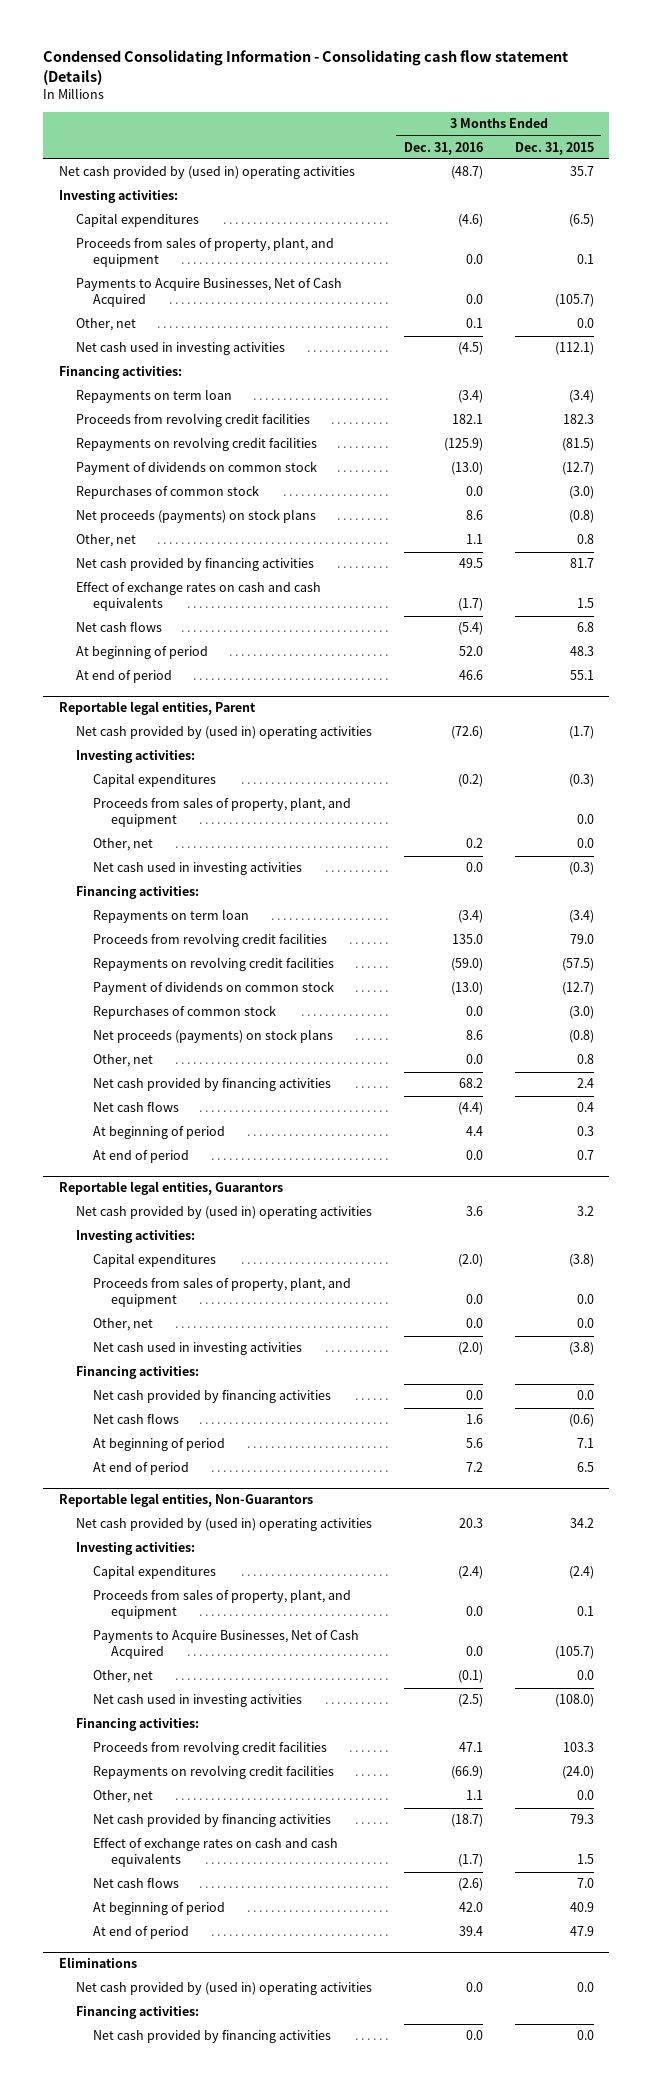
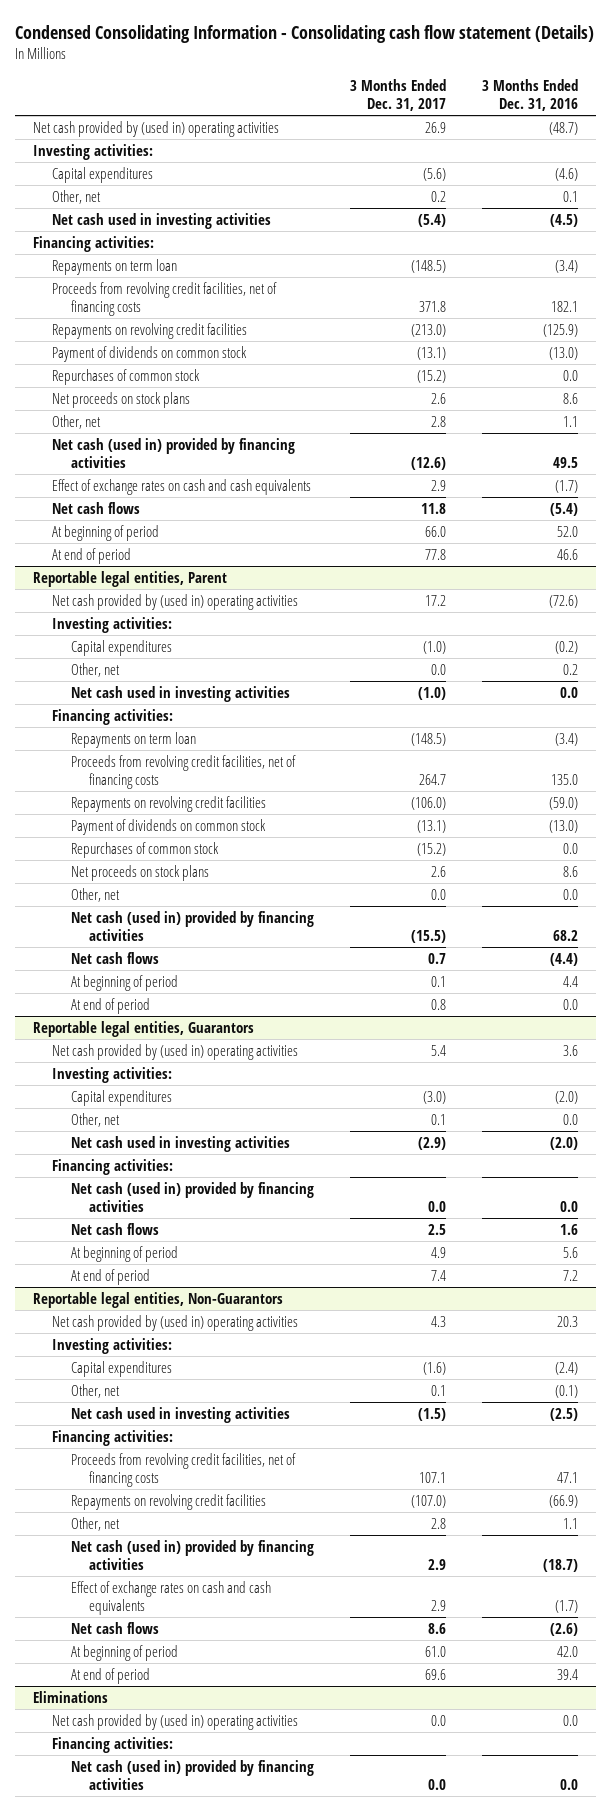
[514,141,594,155] Dec. 31, 2015 -> none
none -> [349,78,446,112] 3 Months Ended Dec. 31, 2017
[75,237,334,268] Proceeds from sales of property, plant, and equipment -> none
[75,278,342,308] Payments to Acquire Businesses, Net of Cash Acquired -> none
[75,413,310,428] Proceeds from revolving credit facilities -> [52,281,278,317] Proceeds from revolving credit facilities, net of financing costs
[75,509,316,524] Net proceeds (payments) on stock plans -> [52,391,191,408] Net proceeds on stock plans
[75,558,314,572] Net cash provided by financing activities -> [52,437,296,469] Net cash (used in) provided by financing activities
[93,797,352,828] Proceeds from sales of property, plant, and equipment -> none
[93,933,328,948] Proceeds from revolving credit facilities -> [70,754,296,790] Proceeds from revolving credit facilities, net of financing costs
[93,1029,334,1044] Net proceeds (payments) on stock plans -> [70,864,209,881] Net proceeds on stock plans
[93,1078,332,1092] Net cash provided by financing activities -> [70,910,314,942] Net cash (used in) provided by financing activities
[93,1277,352,1308] Proceeds from sales of property, plant, and equipment -> none
[93,1390,332,1404] Net cash provided by financing activities -> [70,1181,314,1213] Net cash (used in) provided by financing activities
[93,1589,352,1620] Proceeds from sales of property, plant, and equipment -> none
[93,1630,360,1660] Payments to Acquire Businesses, Net of Cash Acquired -> none
[93,1741,328,1756] Proceeds from revolving credit facilities -> [70,1452,296,1488] Proceeds from revolving credit facilities, net of financing costs
[93,1814,332,1828] Net cash provided by financing activities -> [70,1539,314,1571] Net cash (used in) provided by financing activities
[93,2030,332,2044] Net cash provided by financing activities -> [70,1759,314,1791] Net cash (used in) provided by financing activities

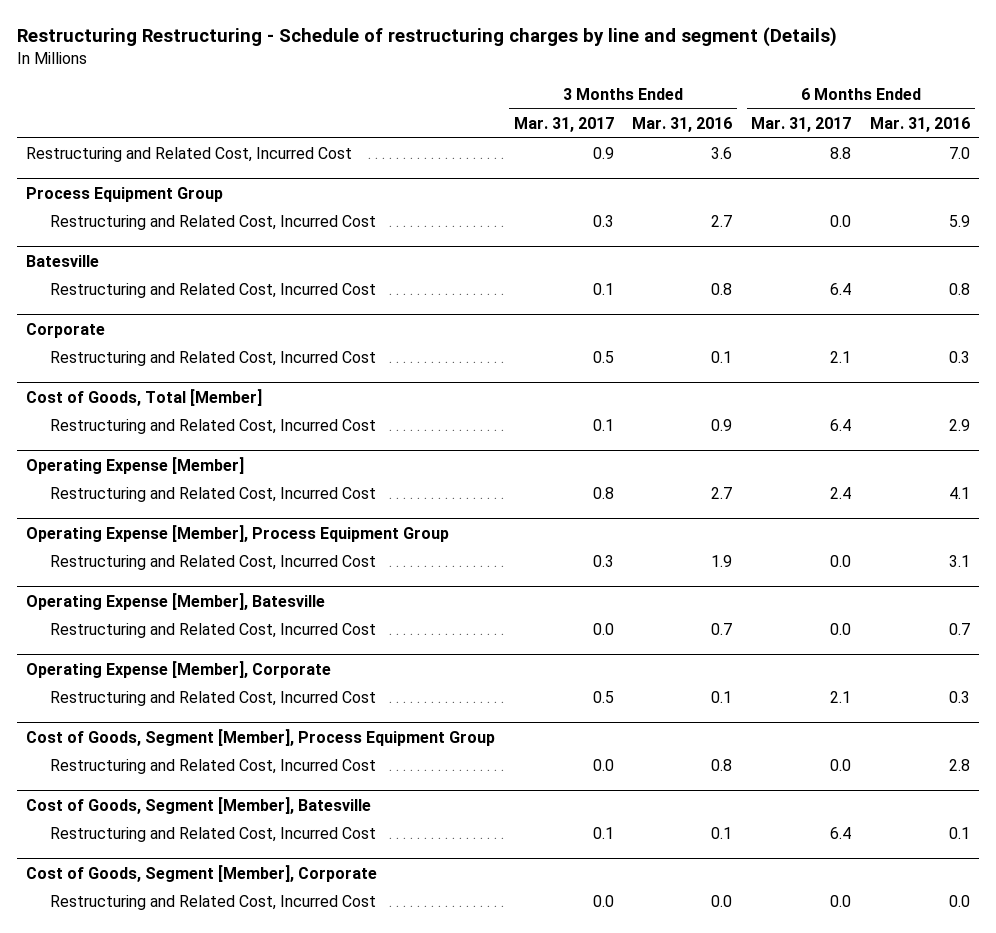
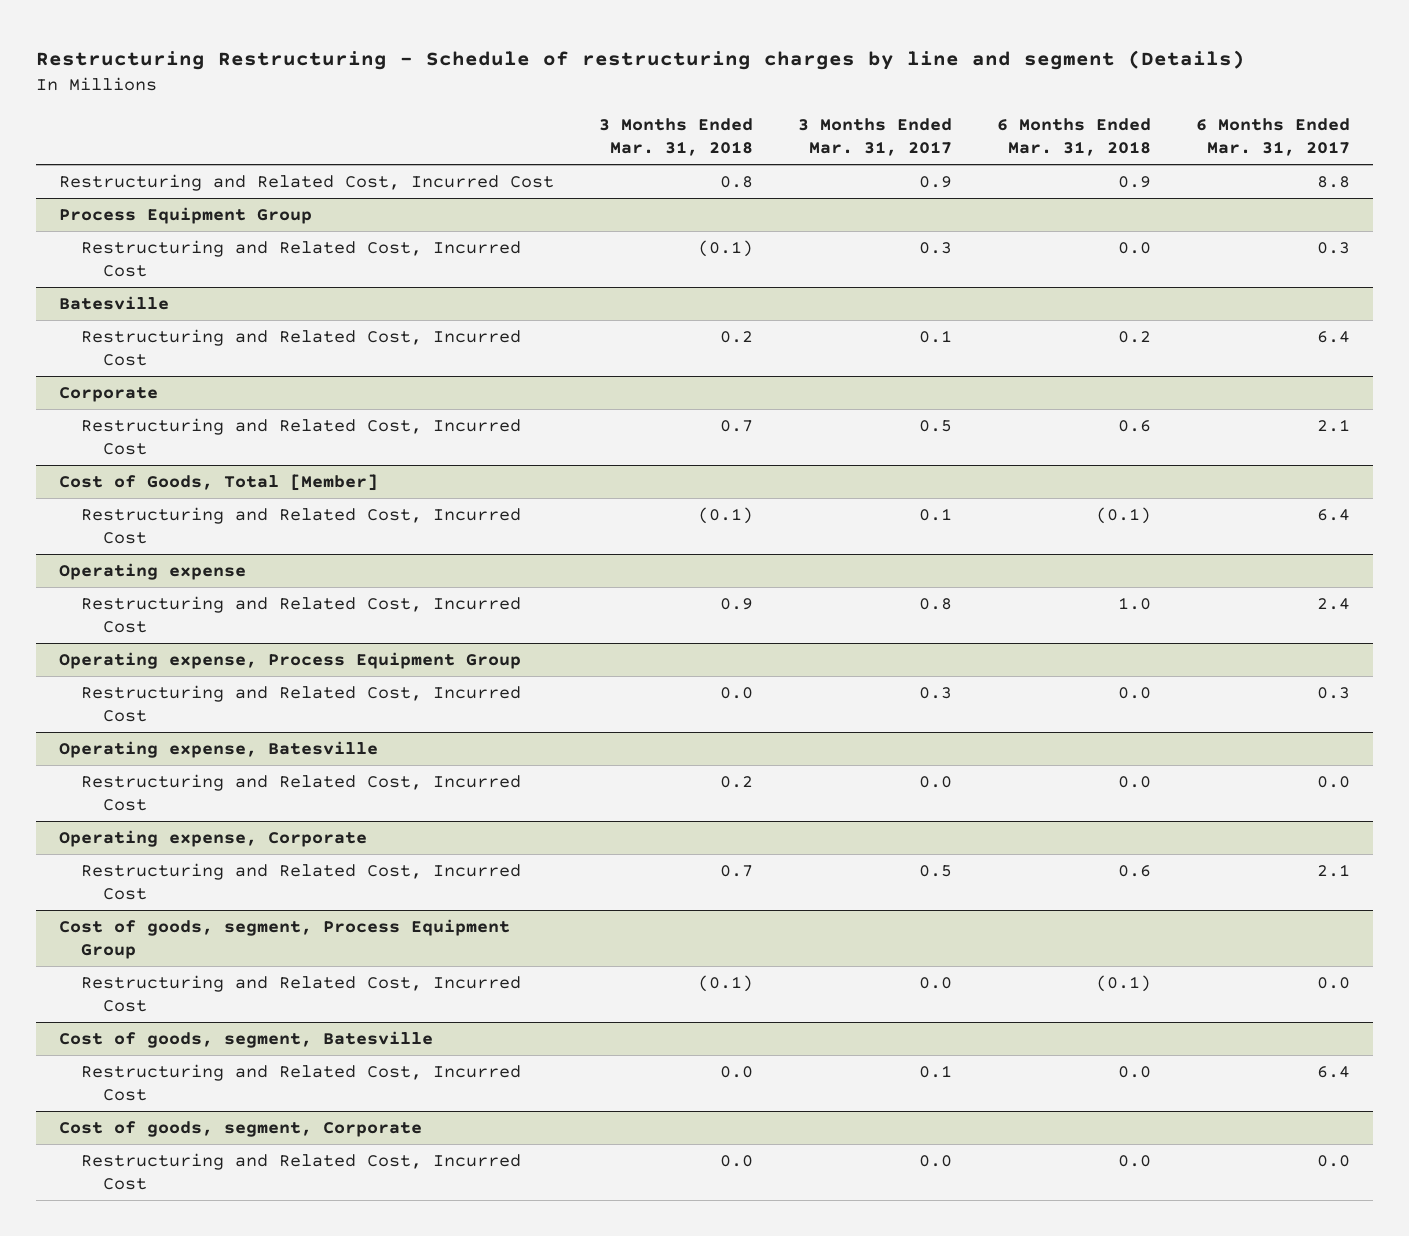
[632,117,733,133] Mar. 31, 2016 -> none
[869,117,970,133] Mar. 31, 2016 -> none
none -> [598,117,753,156] 3 Months Ended Mar. 31, 2018
none -> [997,117,1152,156] 6 Months Ended Mar. 31, 2018
[830,215,852,228] 0.0 -> [1317,242,1351,255] 0.3
[25,456,244,474] Operating Expense [Member] -> [58,563,246,581] Operating expense
[25,524,449,542] Operating Expense [Member], Process Equipment Group -> [58,652,521,670] Operating expense, Process Equipment Group
[830,555,852,568] 0.0 -> [1317,687,1351,700] 0.3
[25,592,325,610] Operating Expense [Member], Batesville -> [58,741,378,759] Operating expense, Batesville
[25,660,331,678] Operating Expense [Member], Corporate -> [58,830,367,848] Operating expense, Corporate
[25,728,495,746] Cost of Goods, Segment [Member], Process Equipment Group -> [58,919,510,959] Cost of goods, segment, Process Equipment Group
[25,796,371,814] Cost of Goods, Segment [Member], Batesville -> [58,1031,433,1049] Cost of goods, segment, Batesville
[25,864,377,882] Cost of Goods, Segment [Member], Corporate -> [58,1121,422,1138] Cost of goods, segment, Corporate

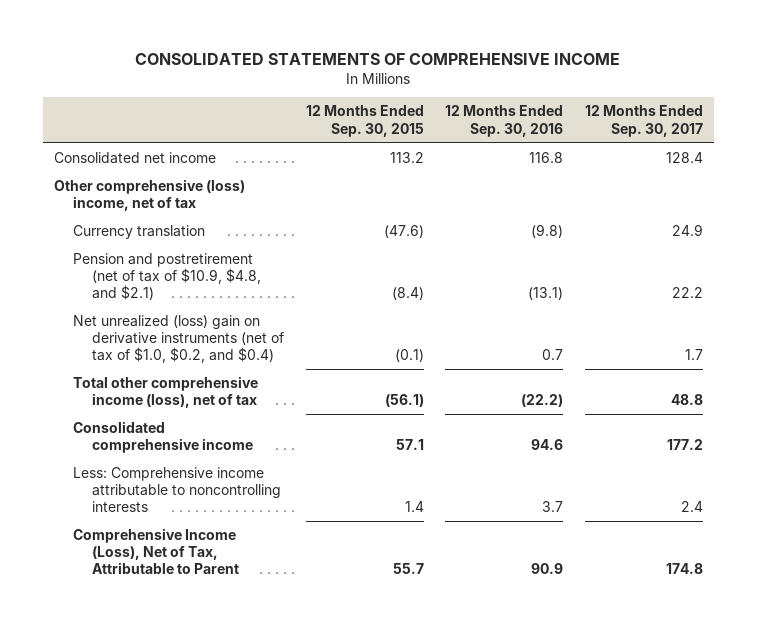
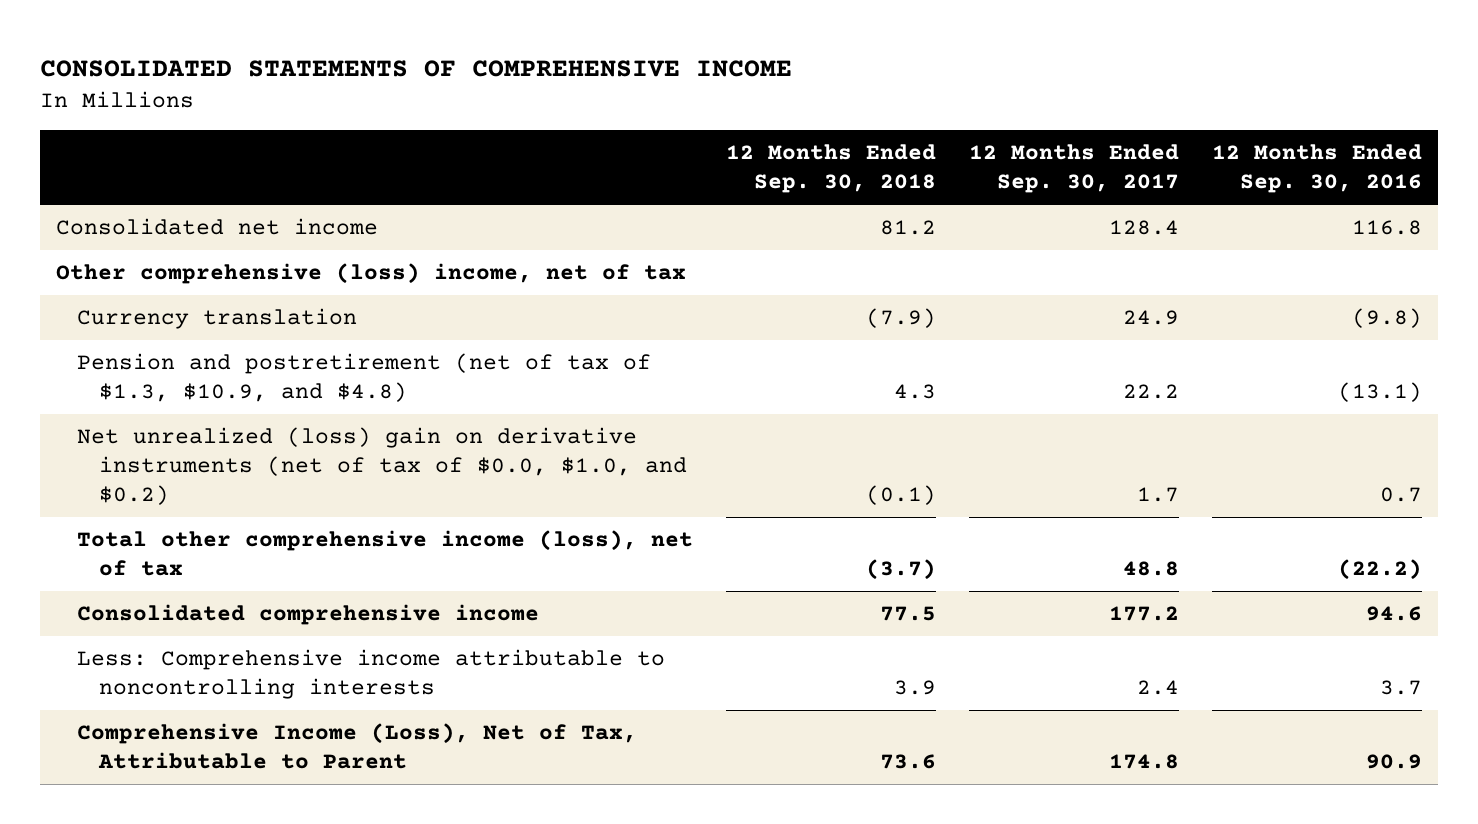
[305,105,424,137] 12 Months Ended Sep. 30, 2015 -> none
none -> [726,144,937,194] 12 Months Ended Sep. 30, 2018
[73,253,262,301] Pension and postretirement (net of tax of $10.9, $4.8, and $2.1) -> [77,353,652,403] Pension and postretirement (net of tax of $1.3, $10.9, and $4.8)
[73,315,285,364] Net unrealized (loss) gain on derivative instruments (net of tax of $1.0, $0.2, and $0.4) -> [77,427,687,505] Net unrealized (loss) gain on derivative instruments (net of tax of $0.0, $1.0, and $0.2)

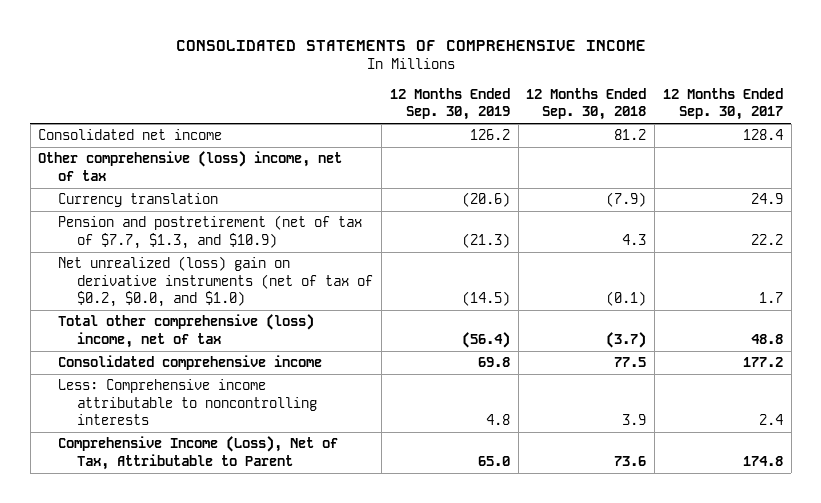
[1211,144,1422,194] 12 Months Ended Sep. 30, 2016 -> none
none -> [389,88,510,121] 12 Months Ended Sep. 30, 2019
[77,353,652,403] Pension and postretirement (net of tax of $1.3, $10.9, and $4.8) -> [57,215,362,249] Pension and postretirement (net of tax of $7.7, $1.3, and $10.9)
[77,427,687,505] Net unrealized (loss) gain on derivative instruments (net of tax of $0.0, $1.0, and $0.2) -> [57,256,374,308] Net unrealized (loss) gain on derivative instruments (net of tax of $0.2, $0.0, and $1.0)
[77,530,694,577] Total other comprehensive income (loss), net of tax -> [57,314,314,348] Total other comprehensive (loss) income, net of tax

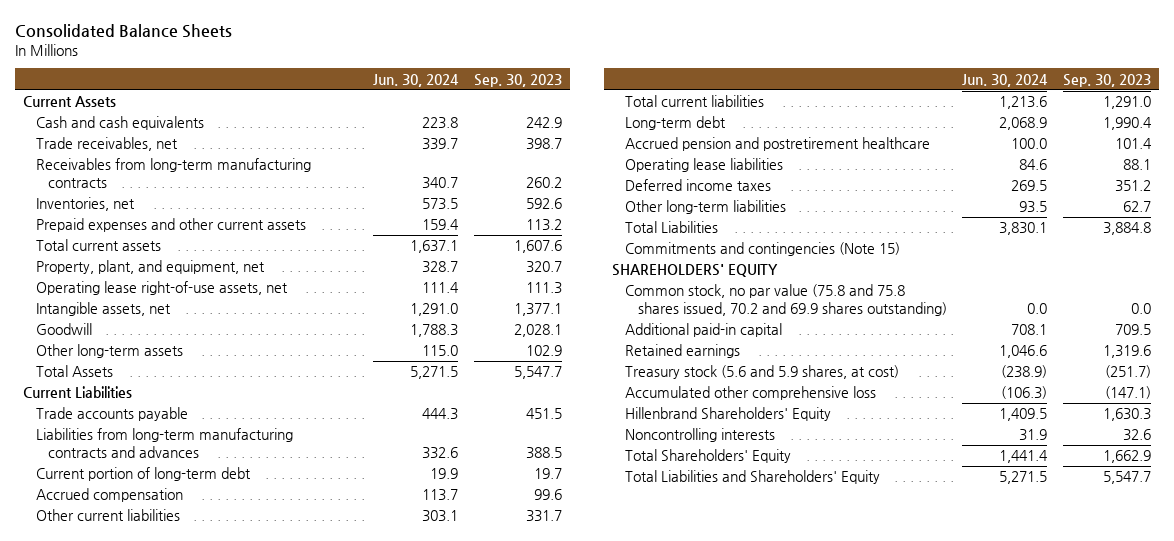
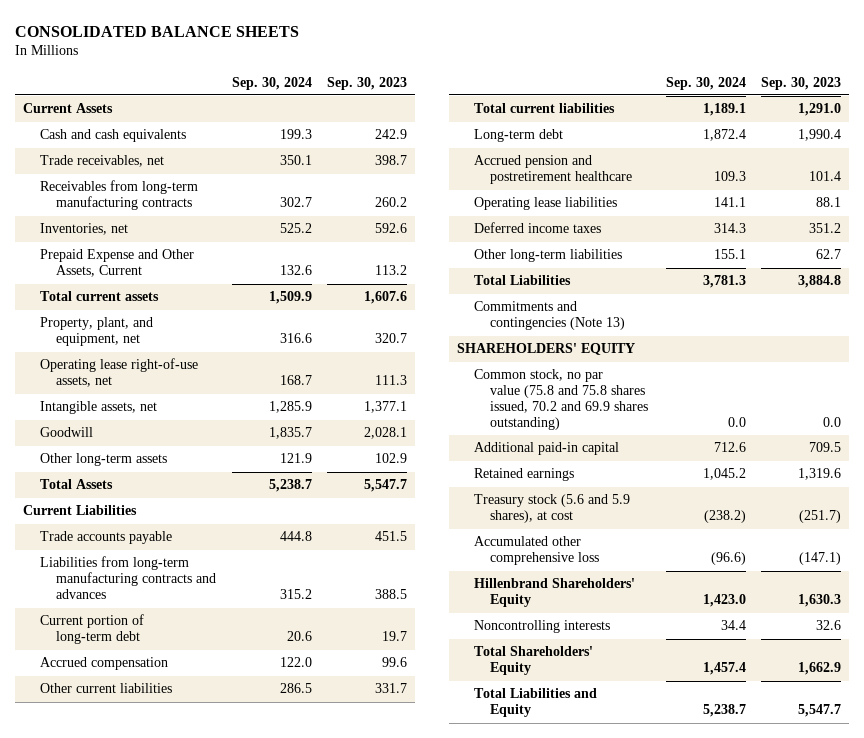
[14,24,232,39] Consolidated Balance Sheets -> [15,25,300,37] CONSOLIDATED BALANCE SHEETS
[373,73,460,87] Jun. 30, 2024 -> none
none -> [231,76,312,90] Sep. 30, 2024
[35,218,306,233] Prepaid expenses and other current assets -> [39,249,194,278] Prepaid Expense and Other Assets, Current
[624,242,900,257] Commitments and contingencies (Note 15) -> [473,301,626,331] Commitments and contingencies (Note 13)
[624,365,899,380] Treasury stock (5.6 and 5.9 shares, at cost) -> [473,494,630,524] Treasury stock (5.6 and 5.9 shares), at cost
[624,470,880,485] Total Liabilities and Shareholders' Equity -> [473,688,597,718] Total Liabilities and Equity

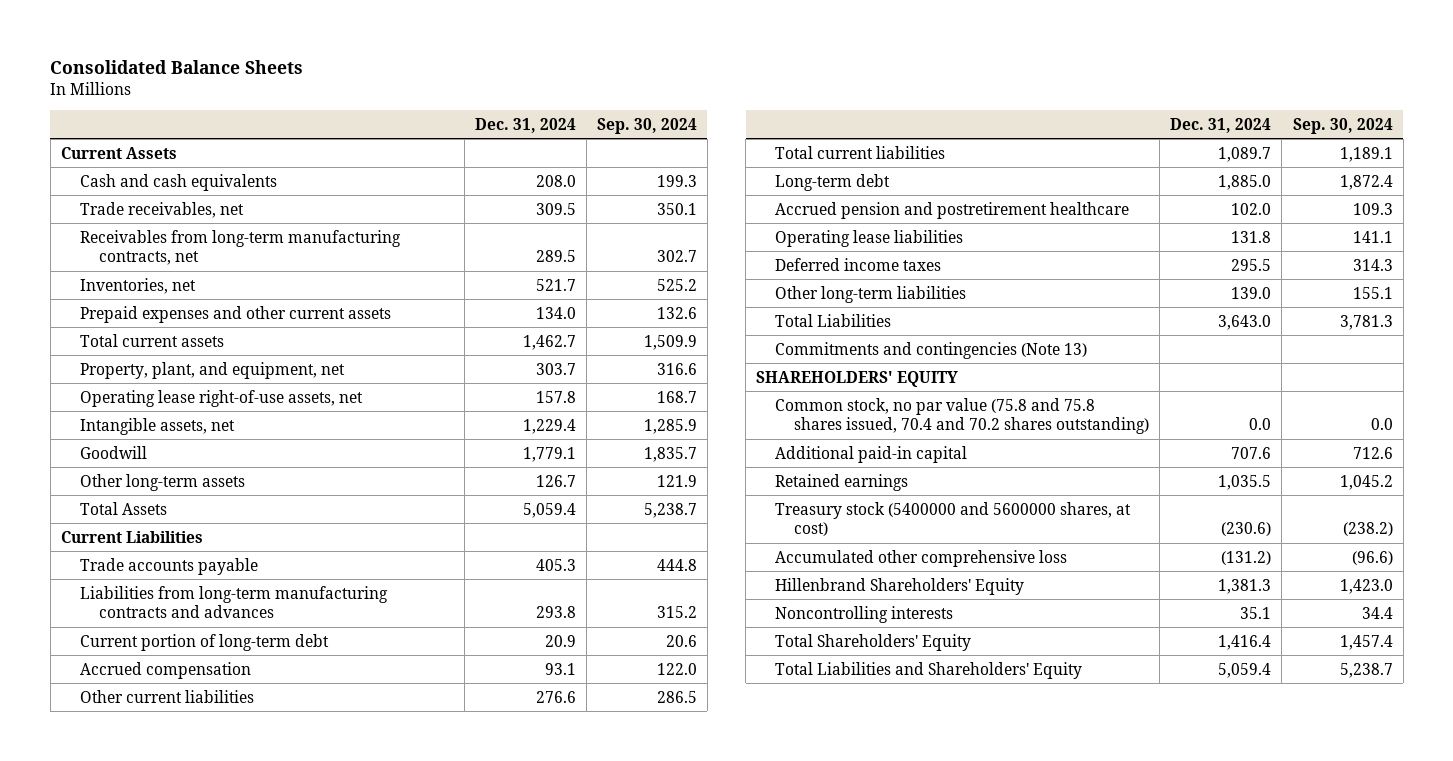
[15,25,300,37] CONSOLIDATED BALANCE SHEETS -> [50,59,304,74] Consolidated Balance Sheets
[327,76,408,90] Sep. 30, 2023 -> none
none -> [474,117,576,133] Dec. 31, 2024
[39,180,198,211] Receivables from long-term manufacturing contracts -> [79,229,401,265] Receivables from long-term manufacturing contracts, net
[39,249,194,278] Prepaid Expense and Other Assets, Current -> [79,305,391,323] Prepaid expenses and other current assets
[473,369,649,431] Common stock, no par value (75.8 and 75.8 shares issued, 70.2 and 69.9 shares outstanding) -> [775,397,1150,434] Common stock, no par value (75.8 and 75.8 shares issued, 70.4 and 70.2 shares outstanding)
[473,494,630,524] Treasury stock (5.6 and 5.9 shares), at cost -> [775,501,1132,536] Treasury stock (5400000 and 5600000 shares, at cost)
[473,688,597,718] Total Liabilities and Equity -> [775,661,1083,679] Total Liabilities and Shareholders' Equity

